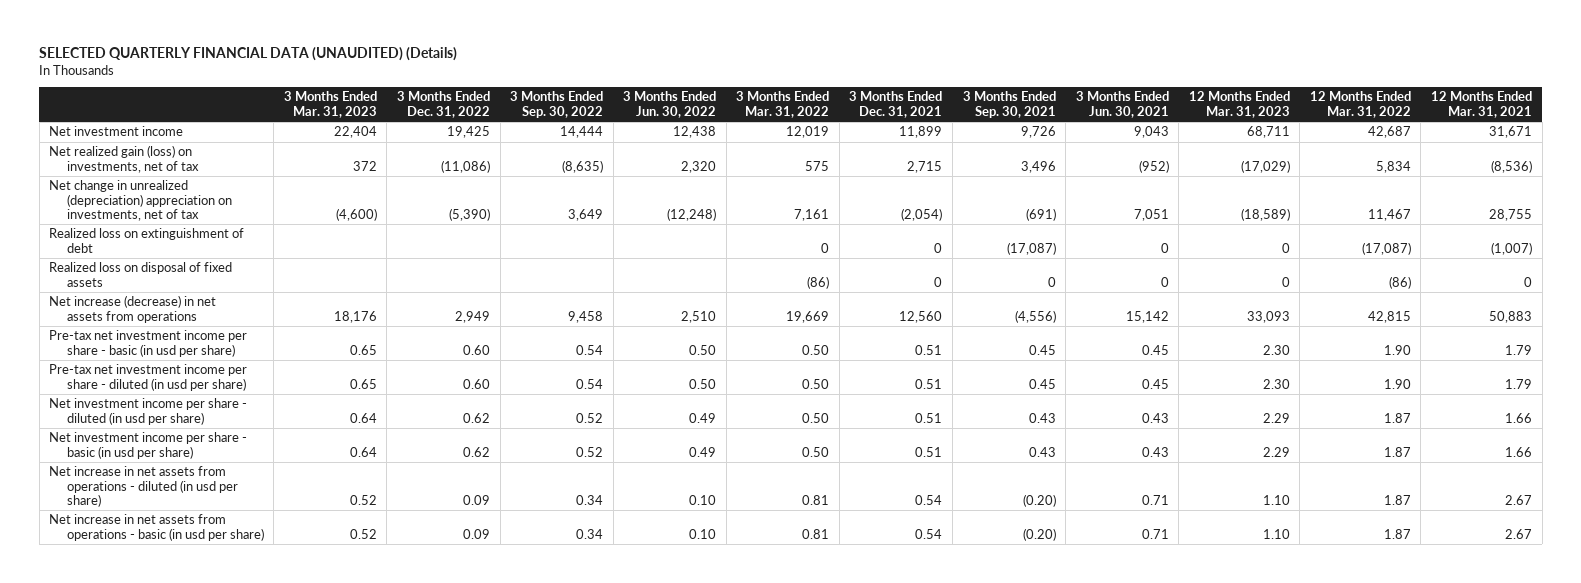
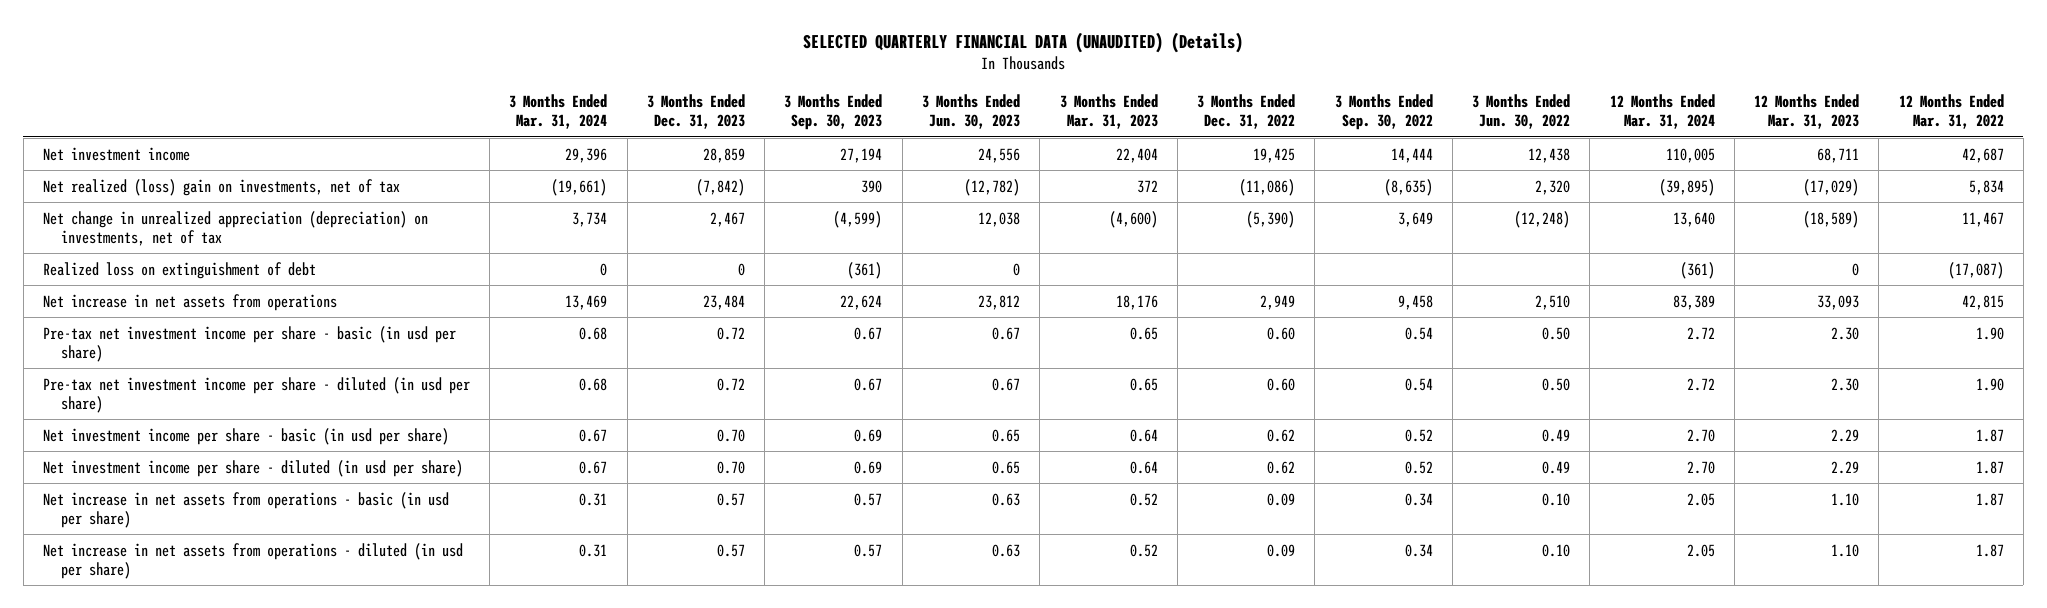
[736,91,830,118] 3 Months Ended Mar. 31, 2022 -> none
[849,91,943,118] 3 Months Ended Dec. 31, 2021 -> none
[962,91,1056,118] 3 Months Ended Sep. 30, 2021 -> none
[1075,91,1169,118] 3 Months Ended Jun. 30, 2021 -> none
[1430,91,1532,118] 12 Months Ended Mar. 31, 2021 -> none
none -> [509,93,608,130] 3 Months Ended Mar. 31, 2024
none -> [646,93,745,130] 3 Months Ended Dec. 31, 2023
none -> [784,93,883,131] 3 Months Ended Sep. 30, 2023
none -> [921,93,1020,130] 3 Months Ended Jun. 30, 2023
none -> [1609,93,1715,130] 12 Months Ended Mar. 31, 2024
[49,145,199,173] Net realized gain (loss) on investments, net of tax -> [42,178,400,196] Net realized (loss) gain on investments, net of tax
[49,180,232,221] Net change in unrealized (depreciation) appreciation on investments, net of tax -> [42,210,428,247] Net change in unrealized appreciation (depreciation) on investments, net of tax
[49,262,233,287] Realized loss on disposal of fixed assets -> none
[49,295,217,323] Net increase (decrease) in net assets from operations -> [42,293,337,311] Net increase in net assets from operations
[49,398,248,425] Net investment income per share - diluted (in usd per share) -> [42,459,463,477] Net investment income per share - diluted (in usd per share)
[49,466,238,507] Net increase in net assets from operations - diluted (in usd per share) -> [42,542,463,580] Net increase in net assets from operations - diluted (in usd per share)

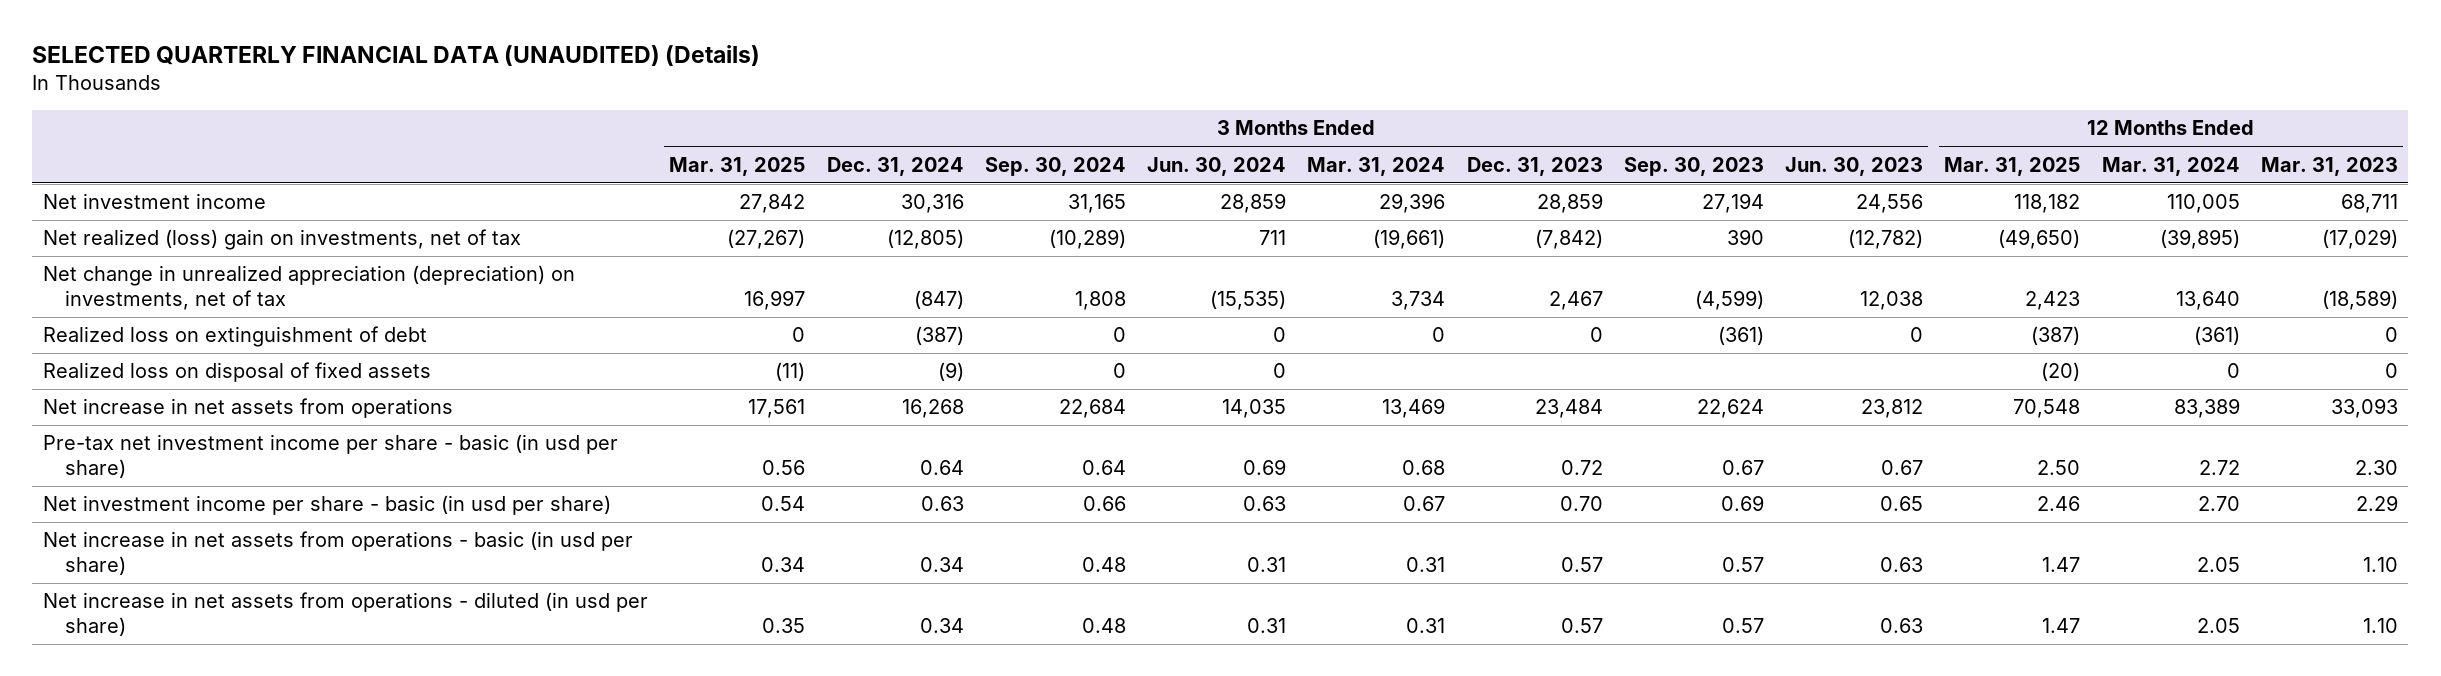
[1059,93,1158,130] 3 Months Ended Mar. 31, 2023 -> none
[1197,93,1296,130] 3 Months Ended Dec. 31, 2022 -> none
[1334,93,1433,131] 3 Months Ended Sep. 30, 2022 -> none
[1472,93,1571,130] 3 Months Ended Jun. 30, 2022 -> none
[1898,93,2004,130] 12 Months Ended Mar. 31, 2022 -> none
none -> [669,156,806,176] Mar. 31, 2025
none -> [826,156,964,176] Dec. 31, 2024
none -> [984,156,1126,176] Sep. 30, 2024
none -> [1147,156,1287,176] Jun. 30, 2024
none -> [1944,156,2081,176] Mar. 31, 2025
none -> [43,362,432,383] Realized loss on disposal of fixed assets
[42,376,470,414] Pre-tax net investment income per share - diluted (in usd per share) -> none
[42,459,463,477] Net investment income per share - diluted (in usd per share) -> none

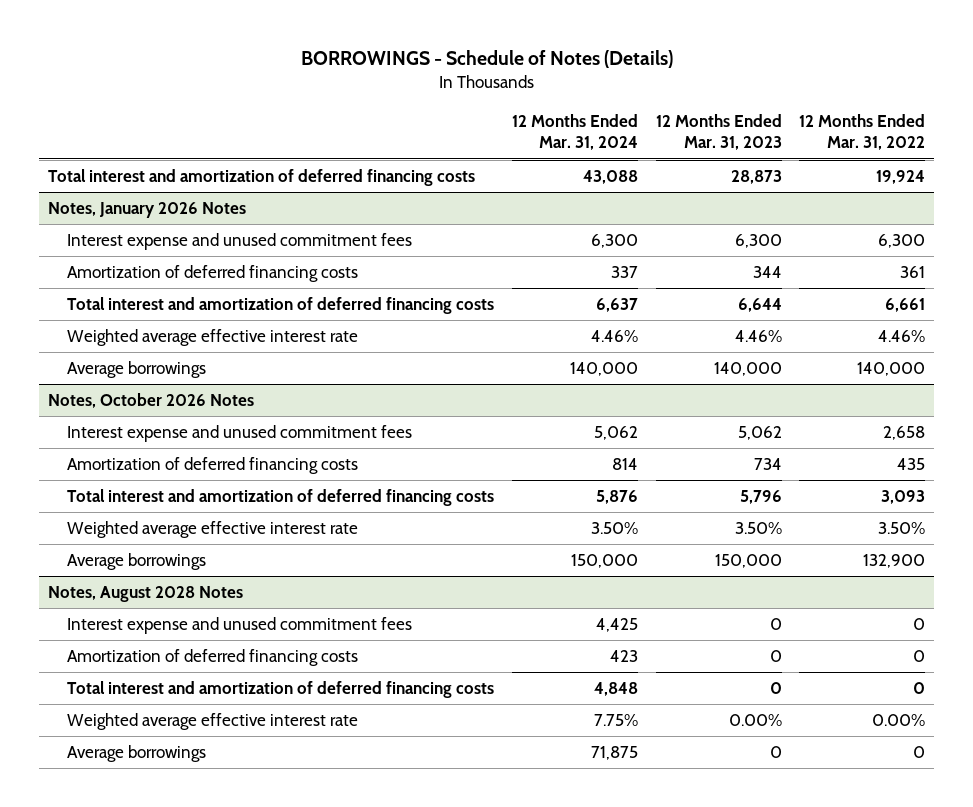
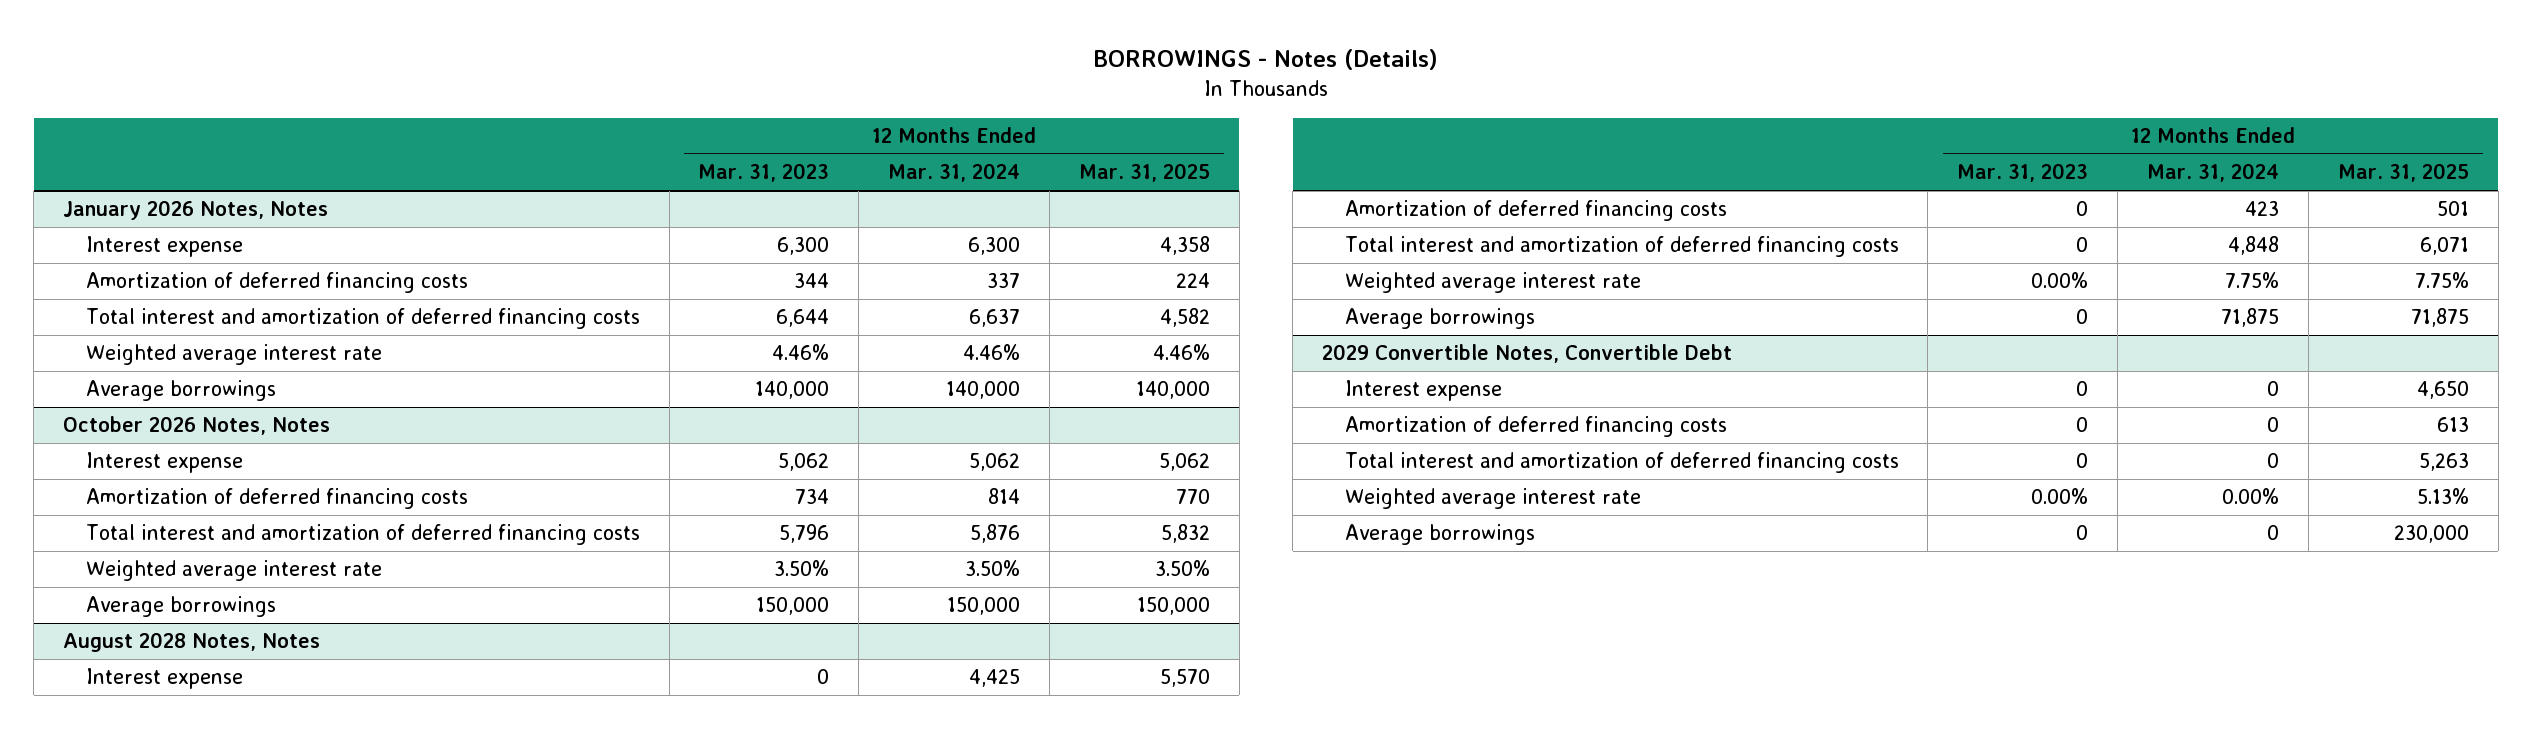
[300,50,673,69] BORROWINGS - Schedule of Notes (Details) -> [1092,49,1438,71] BORROWINGS - Notes (Details)
[799,114,926,151] 12 Months Ended Mar. 31, 2022 -> none
none -> [1078,163,1210,183] Mar. 31, 2025
[48,169,476,187] Total interest and amortization of deferred financing costs -> none
[48,202,247,219] Notes, January 2026 Notes -> [63,200,329,221] January 2026 Notes, Notes
[66,233,412,251] Interest expense and unused commitment fees -> [85,236,243,258] Interest expense
[66,329,358,347] Weighted average effective interest rate -> [85,344,382,366] Weighted average interest rate
[48,393,255,409] Notes, October 2026 Notes -> [63,416,331,436] October 2026 Notes, Notes
[66,425,412,443] Interest expense and unused commitment fees -> [85,452,243,474] Interest expense
[66,521,358,539] Weighted average effective interest rate -> [85,560,382,582] Weighted average interest rate
[48,586,244,603] Notes, August 2028 Notes -> [63,632,321,653] August 2028 Notes, Notes
[66,617,412,635] Interest expense and unused commitment fees -> [85,668,243,690] Interest expense
[66,713,358,731] Weighted average effective interest rate -> [1344,272,1641,294] Weighted average interest rate
none -> [1322,344,1733,364] 2029 Convertible Notes, Convertible Debt
none -> [1344,380,1502,402] Interest expense
none -> [1344,416,1727,438] Amortization of deferred financing costs
none -> [1344,452,1899,474] Total interest and amortization of deferred financing costs
none -> [1344,488,1641,510] Weighted average interest rate
none -> [1344,524,1535,546] Average borrowings

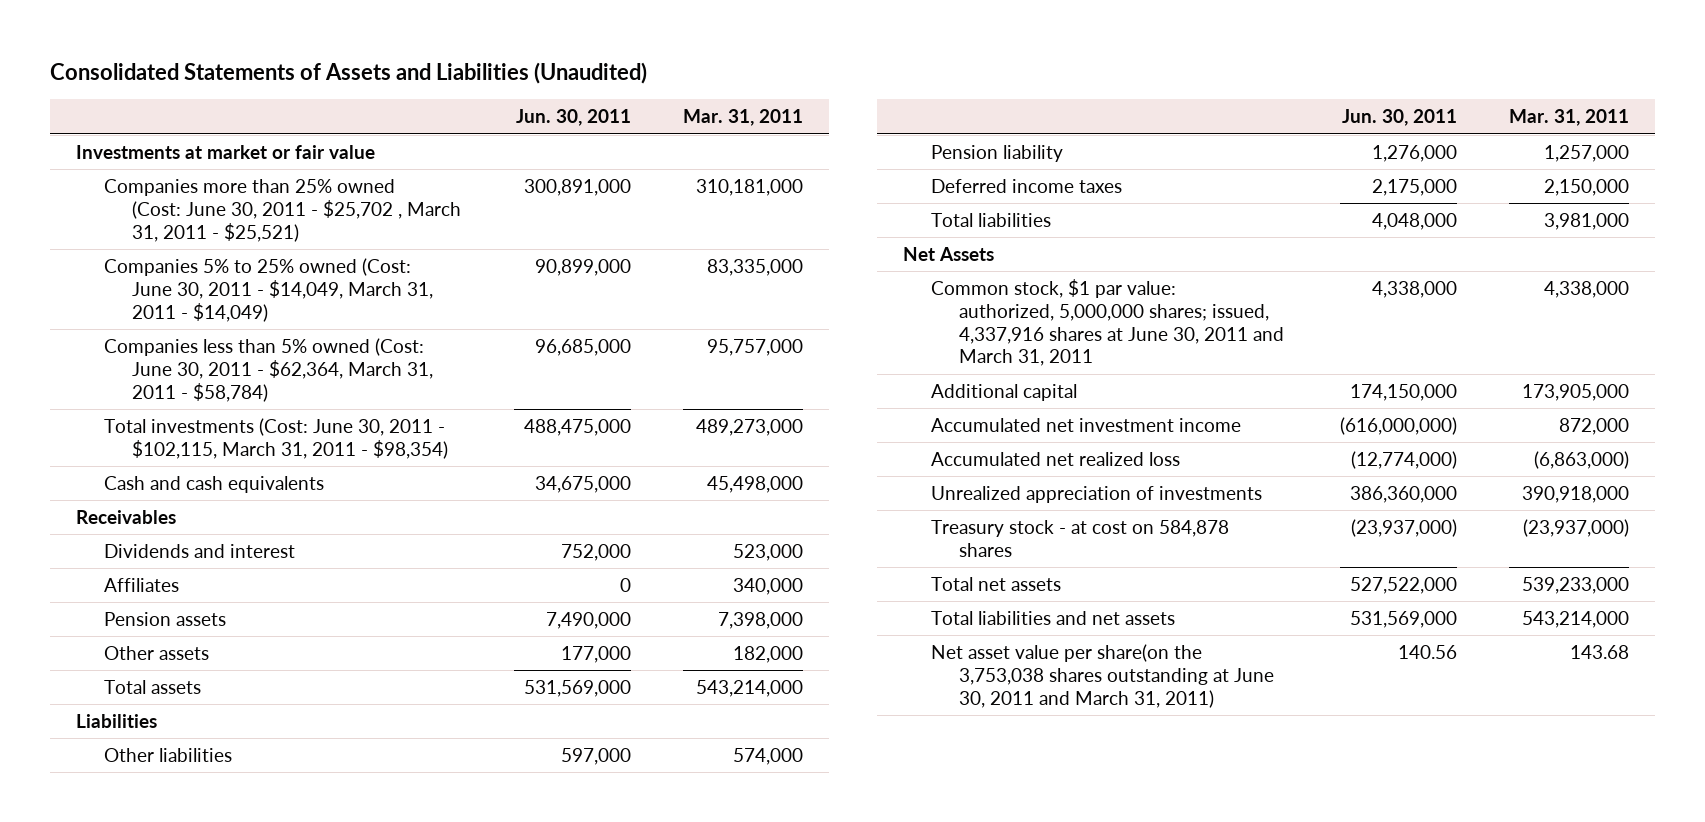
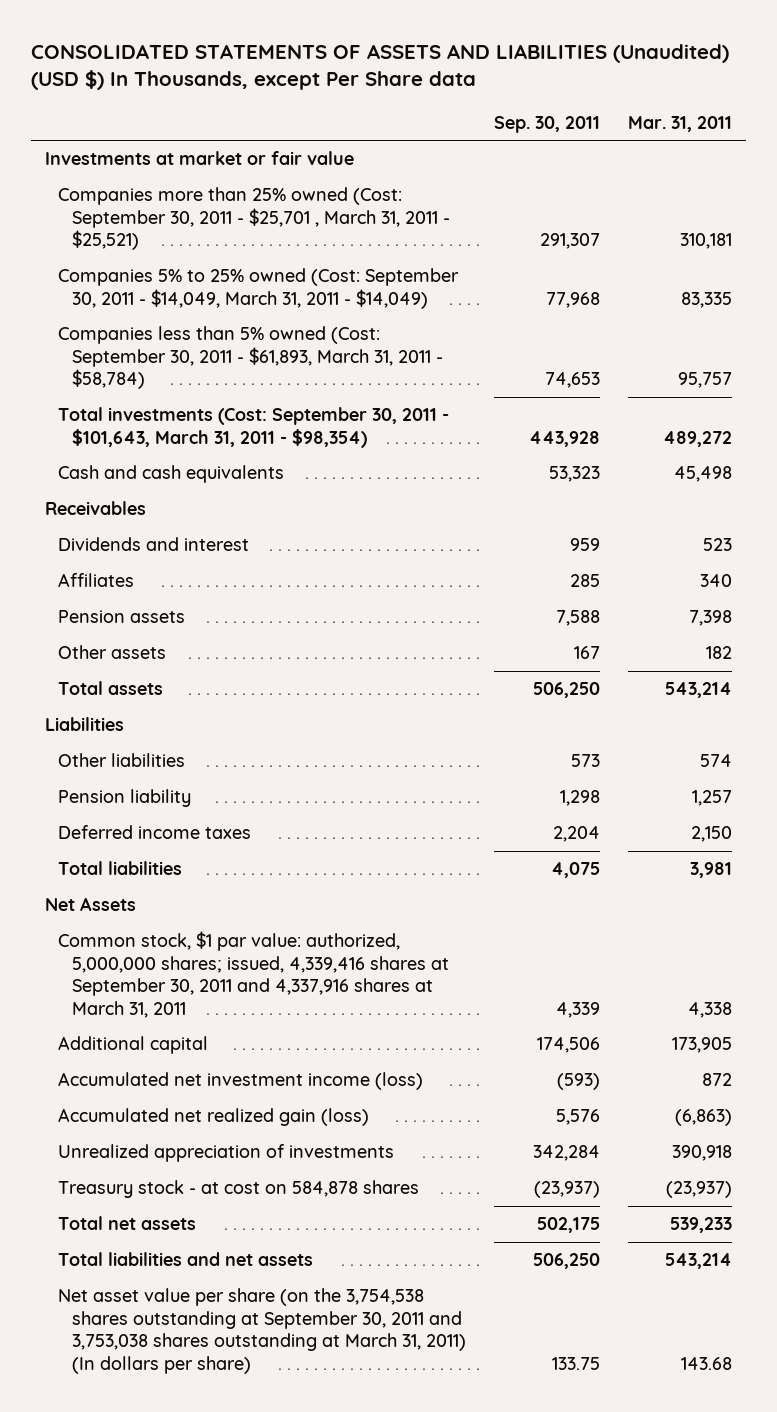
[50,61,648,84] Consolidated Statements of Assets and Liabilities (Unaudited) -> [30,43,729,91] CONSOLIDATED STATEMENTS OF ASSETS AND LIABILITIES (Unaudited) (USD $) In Thousands, except Per Share data
[515,109,631,127] Jun. 30, 2011 -> none
none -> [494,115,601,133] Sep. 30, 2011
[104,179,462,242] Companies more than 25% owned (Cost: June 30, 2011 - $25,702 , March 31, 2011 - $25,521) -> [58,187,450,251] Companies more than 25% owned (Cost: September 30, 2011 - $25,701 , March 31, 2011 - $25,521)
[695,179,803,197] 310,181,000 -> [680,233,733,250] 310,181
[104,258,434,322] Companies 5% to 25% owned (Cost: June 30, 2011 - $14,049, March 31, 2011 - $14,049) -> [58,268,460,309] Companies 5% to 25% owned (Cost: September 30, 2011 - $14,049, March 31, 2011 - $14,049)
[706,259,803,277] 83,335,000 -> [681,291,733,308] 83,335
[104,338,434,402] Companies less than 5% owned (Cost: June 30, 2011 - $62,364, March 31, 2011 - $58,784) -> [58,326,443,390] Companies less than 5% owned (Cost: September 30, 2011 - $61,893, March 31, 2011 - $58,784)
[706,339,803,357] 95,757,000 -> [678,372,733,389] 95,757
[104,418,449,459] Total investments (Cost: June 30, 2011 - $102,115, March 31, 2011 - $98,354) -> [58,407,450,448] Total investments (Cost: September 30, 2011 - $101,643, March 31, 2011 - $98,354)
[695,419,803,437] 489,273,000 -> [663,430,733,447] 489,272
[706,476,803,494] 45,498,000 -> [674,466,733,483] 45,498
[732,544,803,562] 523,000 -> [703,538,733,552] 523
[732,578,803,596] 340,000 -> [700,574,733,588] 340
[717,612,803,630] 7,398,000 -> [689,610,733,627] 7,398
[732,646,803,664] 182,000 -> [706,646,733,660] 182
[695,680,803,698] 543,214,000 -> [665,682,733,699] 543,214
[732,748,803,766] 574,000 -> [700,754,733,768] 574
[1544,145,1630,163] 1,257,000 -> [692,790,733,807] 1,257
[1544,179,1630,197] 2,150,000 -> [691,826,733,843] 2,150
[1544,213,1630,231] 3,981,000 -> [690,862,733,879] 3,981
[930,279,1285,367] Common stock, $1 par value: authorized, 5,000,000 shares; issued, 4,337,916 shares at June 30, 2011 and March 31, 2011 -> [58,931,449,1018] Common stock, $1 par value: authorized, 5,000,000 shares; issued, 4,339,416 shares at September 30, 2011 and 4,337,916 shares at March 31, 2011
[1544,281,1630,299] 4,338,000 -> [688,1001,733,1018] 4,338
[1522,384,1630,402] 173,905,000 -> [672,1037,733,1054] 173,905
[930,418,1241,433] Accumulated net investment income -> [58,1072,424,1091] Accumulated net investment income (loss)
[1559,418,1630,436] 872,000 -> [702,1073,733,1087] 872
[930,452,1180,467] Accumulated net realized loss -> [58,1108,370,1127] Accumulated net realized gain (loss)
[1534,451,1630,470] (6,863,000) -> [675,1109,733,1127] (6,863)
[1522,486,1630,504] 390,918,000 -> [672,1145,733,1162] 390,918
[1523,519,1630,538] (23,937,000) -> [666,1181,733,1199] (23,937)
[1522,577,1630,595] 539,233,000 -> [670,1217,733,1234] 539,233
[1522,611,1630,629] 543,214,000 -> [665,1253,733,1270] 543,214
[930,644,1275,708] Net asset value per share(on the 3,753,038 shares outstanding at June 30, 2011 and March 31, 2011) -> [58,1288,466,1374] Net asset value per share (on the 3,754,538 shares outstanding at September 30, 2011 and 3,753,038 shares outstanding at March 31, 2011) (In dollars per share)

